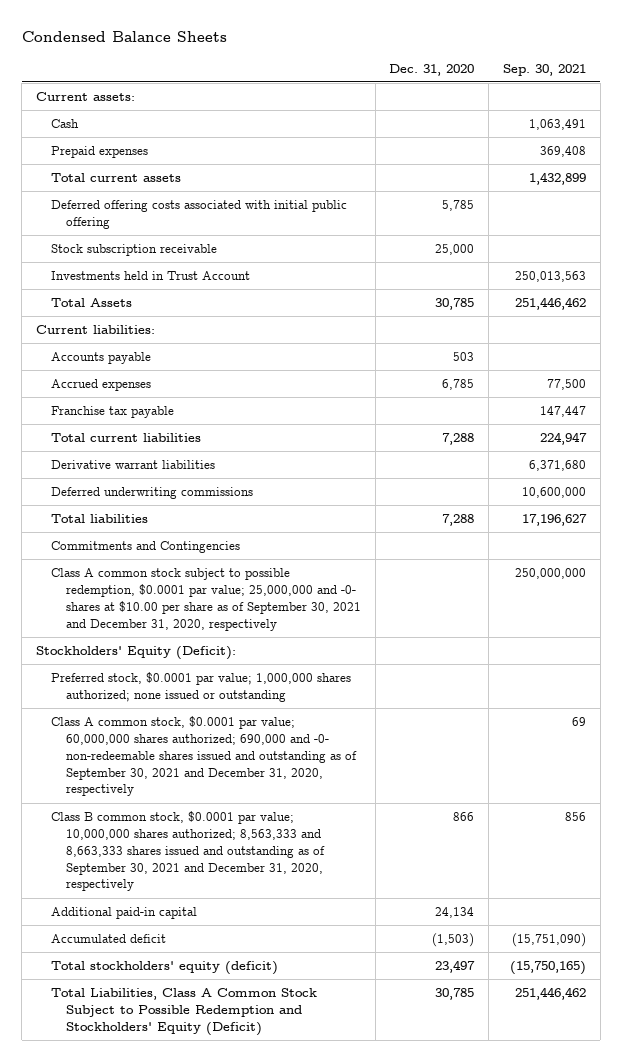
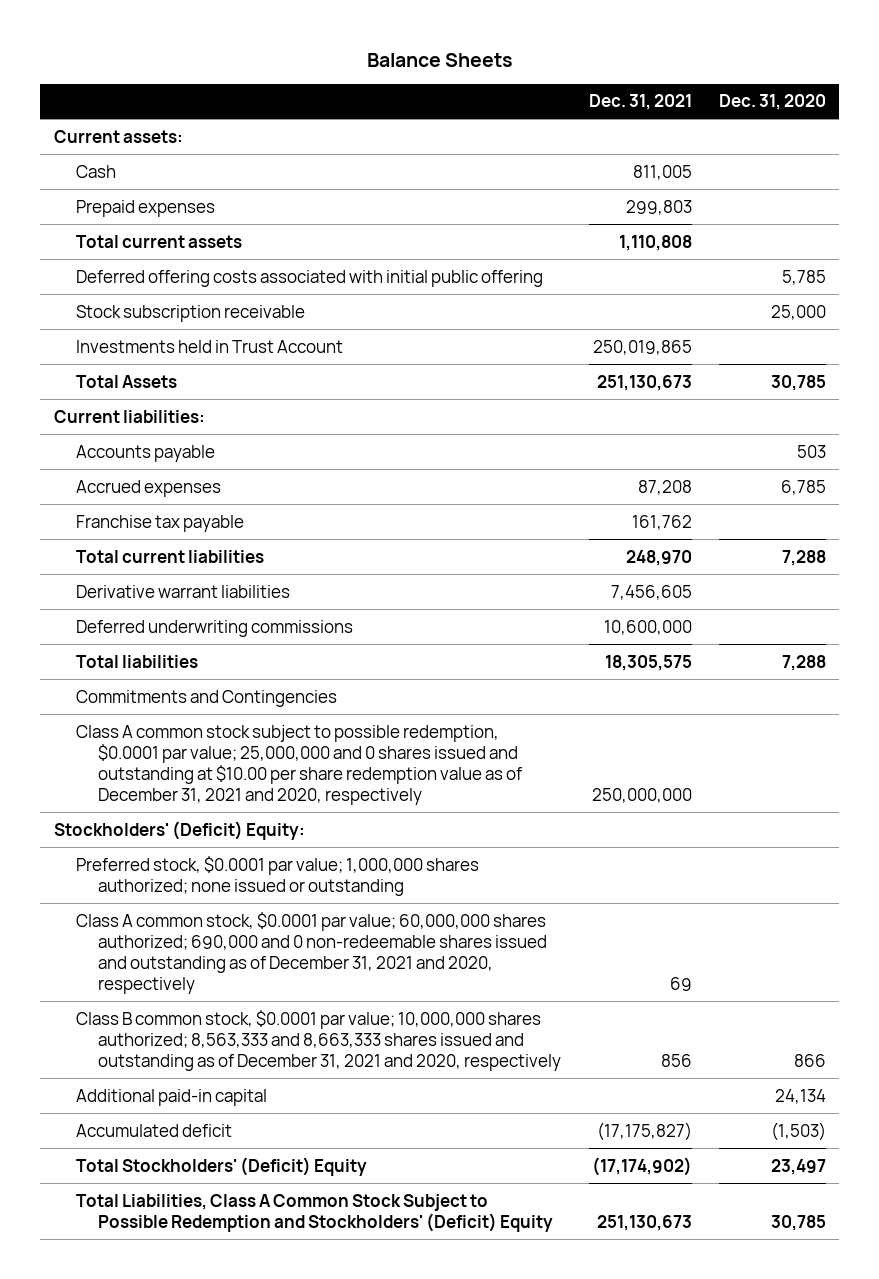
[21,30,227,42] Condensed Balance Sheets -> [366,52,513,67] Balance Sheets
[503,63,587,76] Sep. 30, 2021 -> none
none -> [588,94,692,111] Dec. 31, 2021
[50,568,361,631] Class A common stock subject to possible redemption, $0.0001 par value; 25,000,000 and -0- shares at $10.00 per share as of September 30, 2021 and December 31, 2020, respectively -> [76,724,523,805] Class A common stock subject to possible redemption, $0.0001 par value; 25,000,000 and 0 shares issued and outstanding at $10.00 per share redemption value as of December 31, 2021 and 2020, respectively
[36,646,237,661] Stockholders' Equity (Deficit): -> [53,820,305,840] Stockholders' (Deficit) Equity:
[50,716,357,797] Class A common stock, $0.0001 par value; 60,000,000 shares authorized; 690,000 and -0- non-redeemable shares issued and outstanding as of September 30, 2021 and December 31, 2020, respectively -> [76,911,548,994] Class A common stock, $0.0001 par value; 60,000,000 shares authorized; 690,000 and 0 non-redeemable shares issued and outstanding as of December 31, 2021 and 2020, respectively
[50,811,325,892] Class B common stock, $0.0001 par value; 10,000,000 shares authorized; 8,563,333 and 8,663,333 shares issued and outstanding as of September 30, 2021 and December 31, 2020, respectively -> [76,1009,562,1071] Class B common stock, $0.0001 par value; 10,000,000 shares authorized; 8,563,333 and 8,663,333 shares issued and outstanding as of December 31, 2021 and 2020, respectively
[50,961,278,976] Total stockholders' equity (deficit) -> [76,1156,368,1176] Total Stockholders' (Deficit) Equity
[50,988,317,1036] Total Liabilities, Class A Common Stock Subject to Possible Redemption and Stockholders' Equity (Deficit) -> [76,1193,554,1232] Total Liabilities, Class A Common Stock Subject to Possible Redemption and Stockholders' (Deficit) Equity

